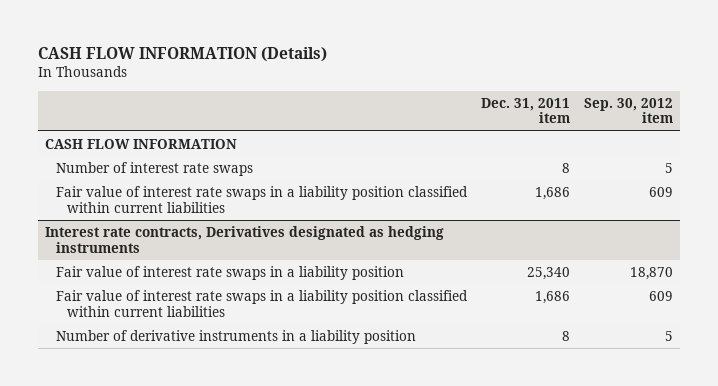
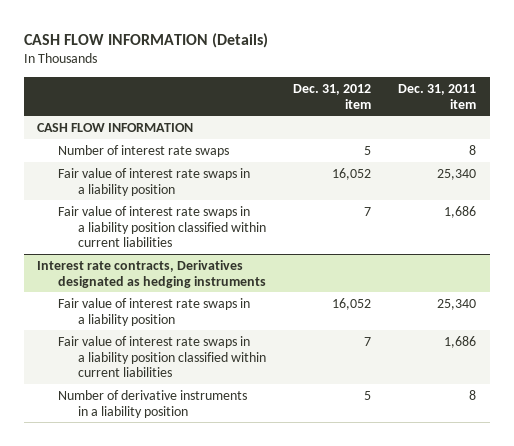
[583,97,673,124] Sep. 30, 2012 item -> none
none -> [293,83,372,109] Dec. 31, 2012 item
none -> [57,167,250,196] Fair value of interest rate swaps in a liability position

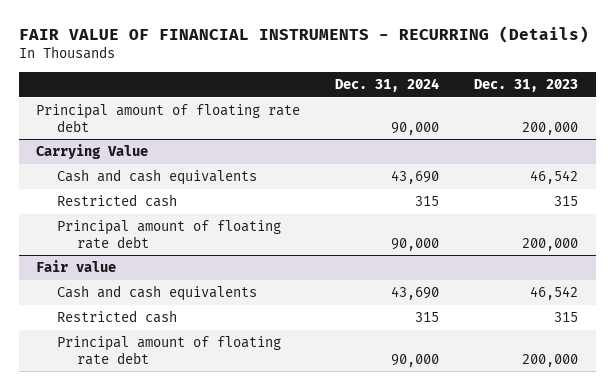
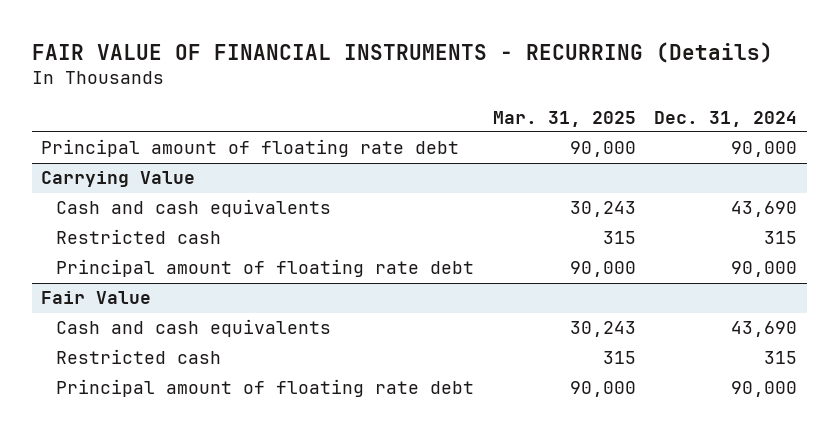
[474,79,579,93] Dec. 31, 2023 -> none
none -> [492,110,636,127] Mar. 31, 2025
[36,260,117,273] Fair value -> [41,291,152,305] Fair Value

